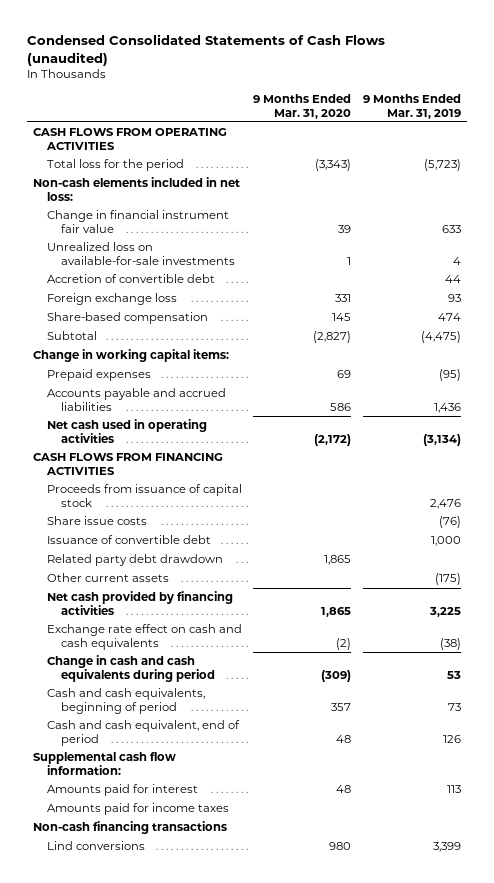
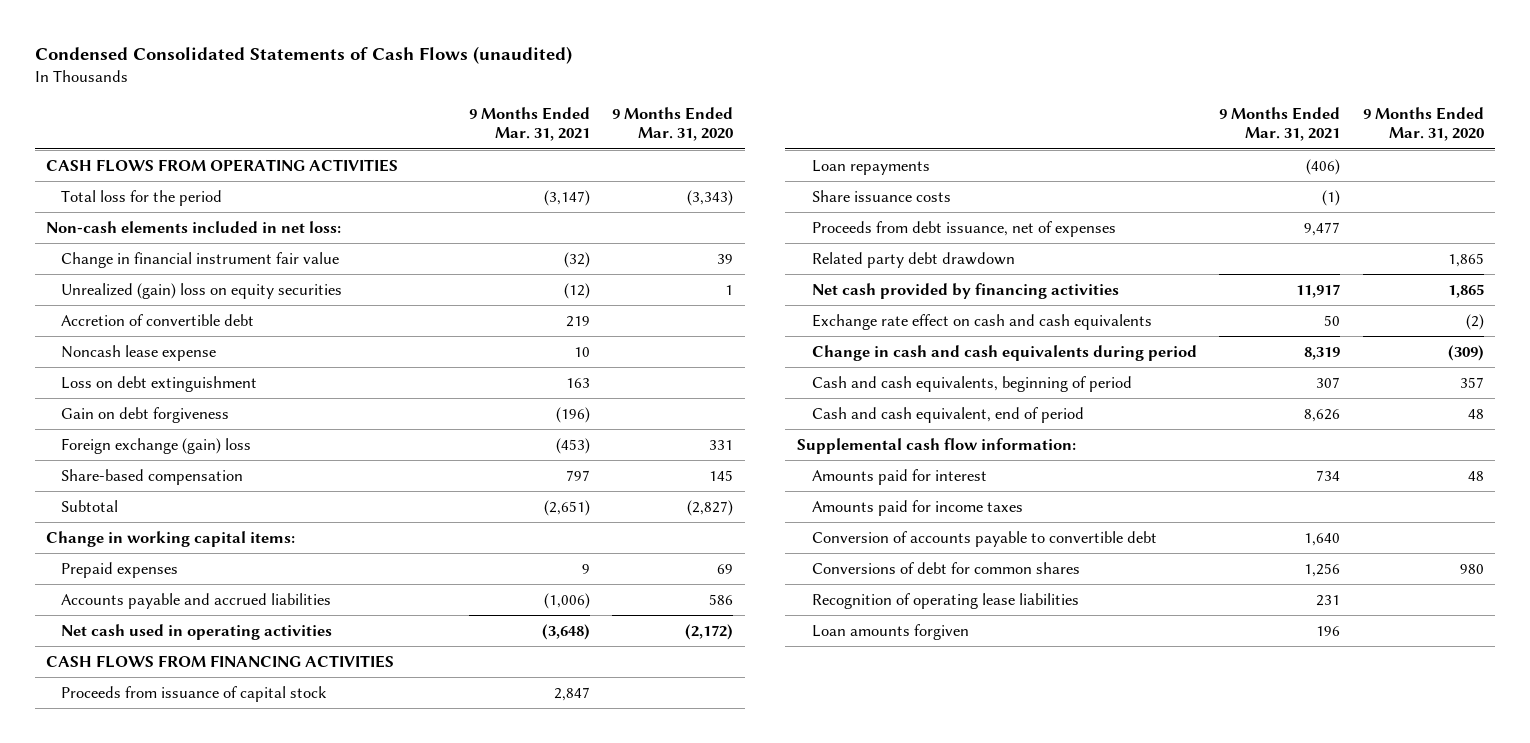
[362,93,461,119] 9 Months Ended Mar. 31, 2019 -> none
none -> [468,106,590,142] 9 Months Ended Mar. 31, 2021
[47,242,236,265] Unrealized loss on available-for-sale investments -> [61,282,343,299] Unrealized (gain) loss on equity securities
none -> [61,344,217,361] Noncash lease expense
none -> [61,375,258,392] Loss on debt extinguishment
none -> [61,406,230,423] Gain on debt forgiveness
[47,293,178,306] Foreign exchange loss -> [61,437,252,454] Foreign exchange (gain) loss
none -> [811,159,930,175] Loan repayments
[47,516,148,526] Share issue costs -> [811,189,951,202] Share issuance costs
[47,535,212,545] Issuance of convertible debt -> [811,220,1116,237] Proceeds from debt issuance, net of expenses
[47,573,170,583] Other current assets -> none
[32,821,227,835] Non-cash financing transactions -> none
[47,841,146,851] Lind conversions -> none
none -> [811,530,1157,547] Conversion of accounts payable to convertible debt
none -> [811,561,1080,574] Conversions of debt for common shares
none -> [811,592,1079,609] Recognition of operating lease liabilities
none -> [811,623,969,640] Loan amounts forgiven

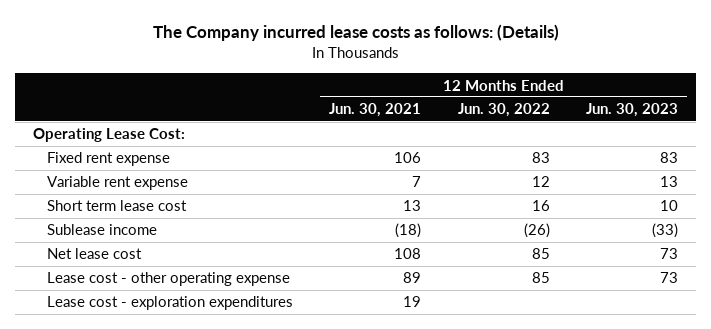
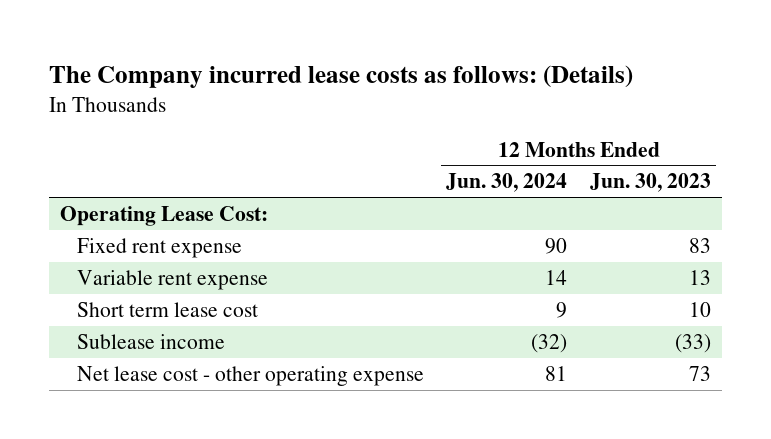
[329,103,422,118] Jun. 30, 2021 -> none
[457,103,550,118] Jun. 30, 2022 -> none
none -> [446,173,568,193] Jun. 30, 2024
[47,272,291,287] Lease cost - other operating expense -> none
[47,296,294,311] Lease cost - exploration expenditures -> none
[47,248,143,260] Net lease cost -> [77,366,425,387] Net lease cost - other operating expense

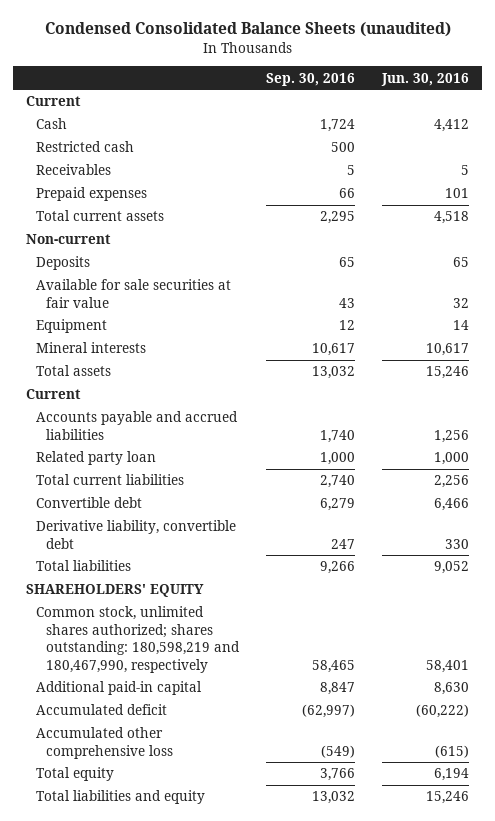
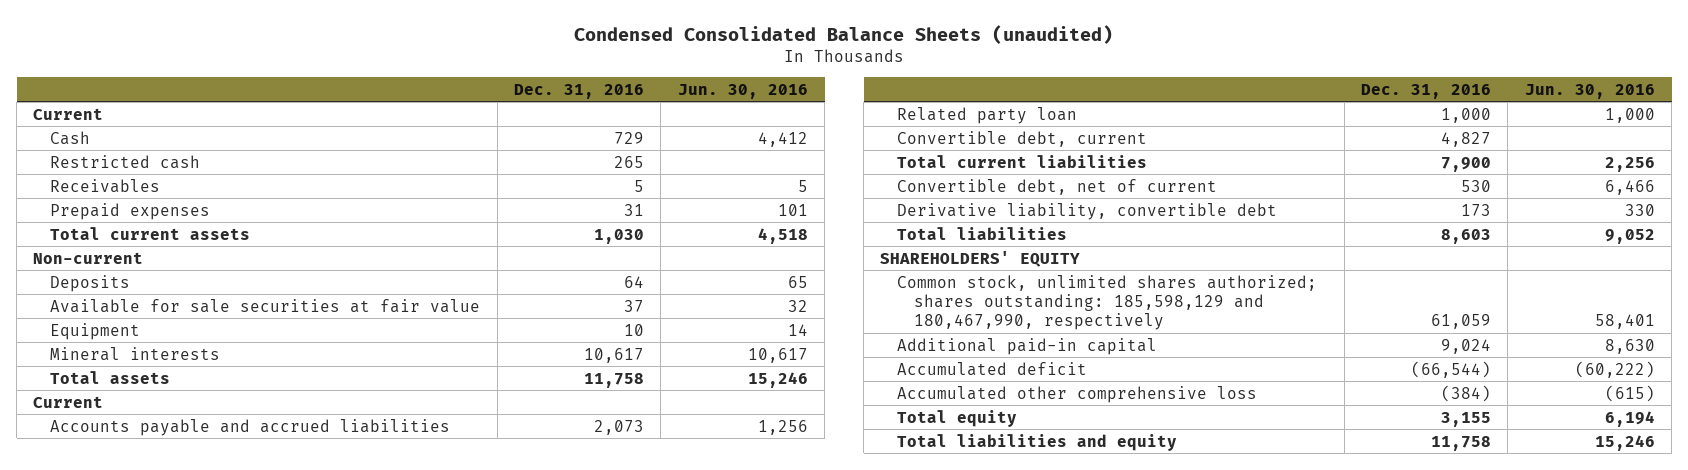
[265,72,355,86] Sep. 30, 2016 -> none
none -> [514,83,645,99] Dec. 31, 2016
none -> [897,130,1148,147] Convertible debt, current
[36,497,143,509] Convertible debt -> [897,178,1218,195] Convertible debt, net of current
[36,606,241,673] Common stock, unlimited shares authorized; shares outstanding: 180,598,219 and 180,467,990, respectively -> [897,274,1318,331] Common stock, unlimited shares authorized; shares outstanding: 185,598,129 and 180,467,990, respectively

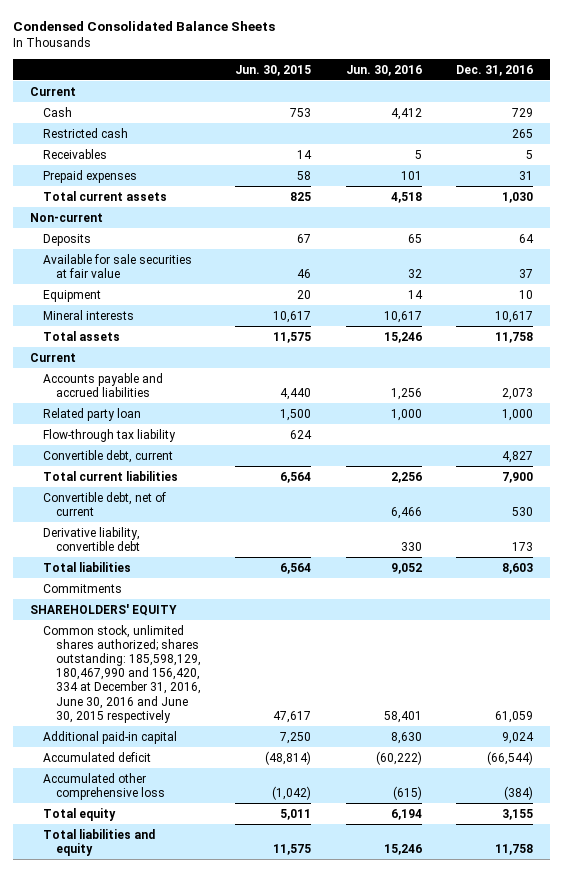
[574,24,1114,44] Condensed Consolidated Balance Sheets (unaudited) -> [12,21,275,32] Condensed Consolidated Balance Sheets
none -> [235,64,312,76] Jun. 30, 2015
none -> [42,428,176,442] Flow-through tax liability
none -> [42,583,122,593] Commitments
[897,274,1318,331] Common stock, unlimited shares authorized; shares outstanding: 185,598,129 and 180,467,990, respectively -> [42,624,201,723] Common stock, unlimited shares authorized; shares outstanding: 185,598,129, 180,467,990 and 156,420, 334 at December 31, 2016, June 30, 2016 and June 30, 2015 respectively

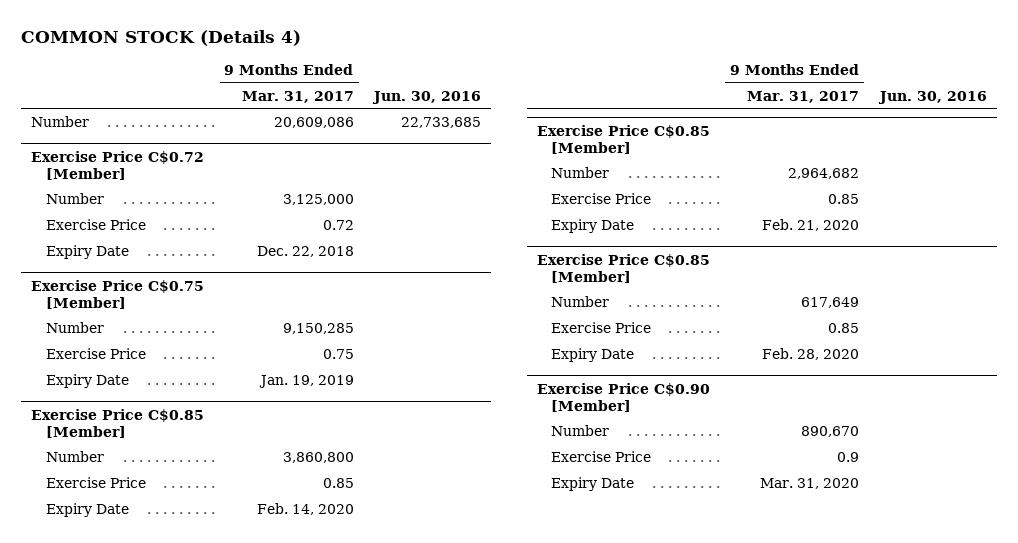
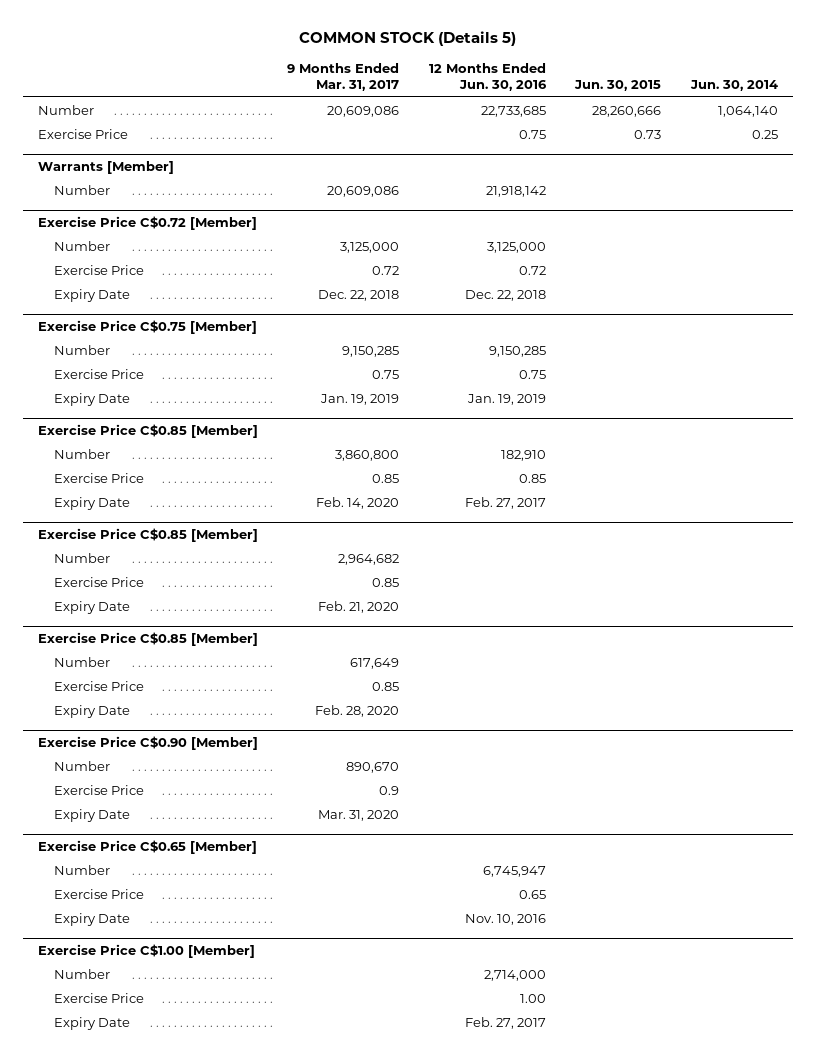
[21,30,302,47] COMMON STOCK (Details 4) -> [298,31,516,47] COMMON STOCK (Details 5)
[372,90,482,104] Jun. 30, 2016 -> none
none -> [428,62,547,92] 12 Months Ended Jun. 30, 2016
none -> [574,80,662,92] Jun. 30, 2015
none -> [689,80,778,92] Jun. 30, 2014
none -> [38,128,129,139] Exercise Price
none -> [38,160,175,174] Warrants [Member]
none -> [53,184,110,195] Number
none -> [38,839,258,854] Exercise Price C$0.65 [Member]
none -> [53,864,110,875] Number
none -> [53,888,144,899] Exercise Price
none -> [53,912,130,926] Expiry Date
none -> [38,943,256,958] Exercise Price C$1.00 [Member]
none -> [53,968,110,979] Number
none -> [53,992,144,1003] Exercise Price
none -> [53,1016,130,1030] Expiry Date

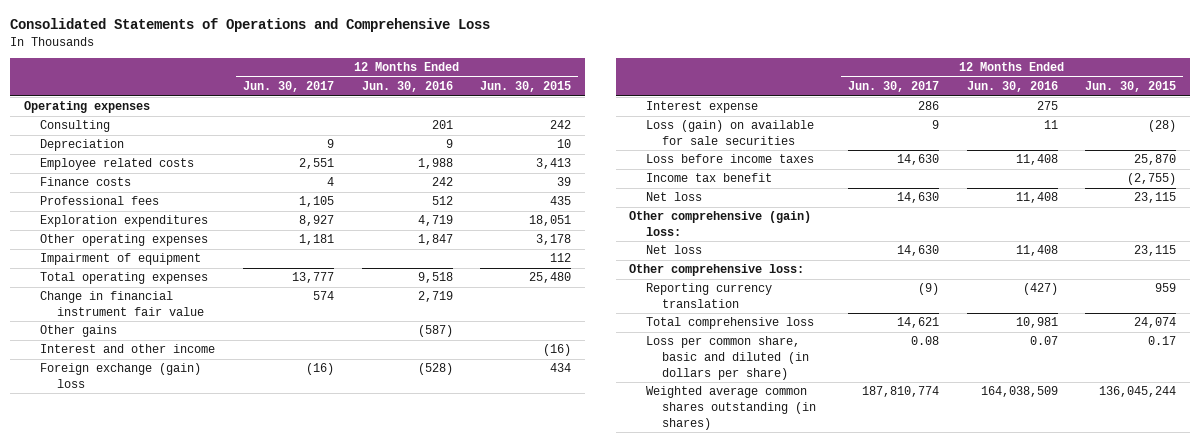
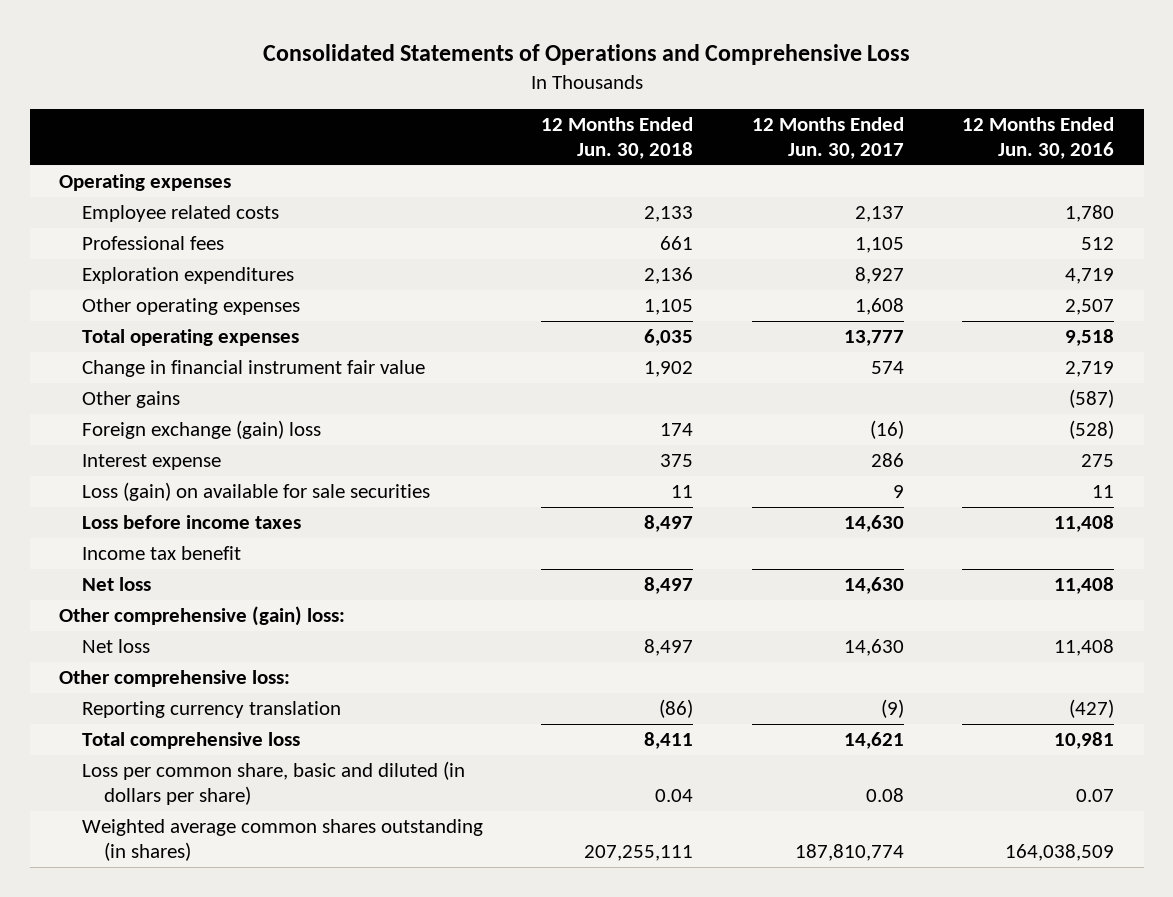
[480,81,572,93] Jun. 30, 2015 -> none
none -> [541,116,694,159] 12 Months Ended Jun. 30, 2018
[40,120,111,133] Consulting -> none
[40,139,125,152] Depreciation -> none
[40,177,132,187] Finance costs -> none
[299,158,335,170] 2,551 -> [854,205,904,222] 2,137
[417,158,453,170] 1,988 -> [1065,204,1115,222] 1,780
[40,253,202,266] Impairment of equipment -> none
[299,234,335,246] 1,181 -> [854,297,904,315] 1,608
[417,234,453,246] 1,847 -> [1065,298,1115,315] 2,507
[40,344,216,354] Interest and other income -> none

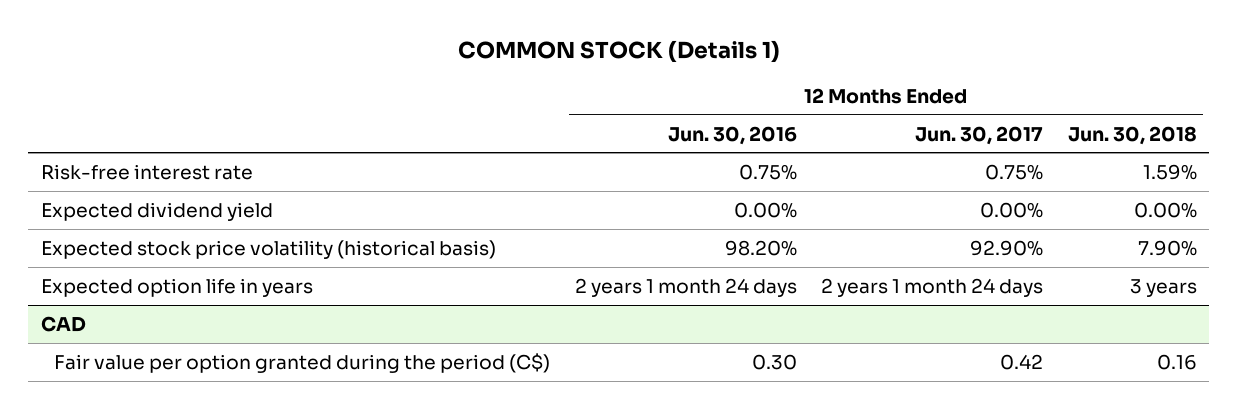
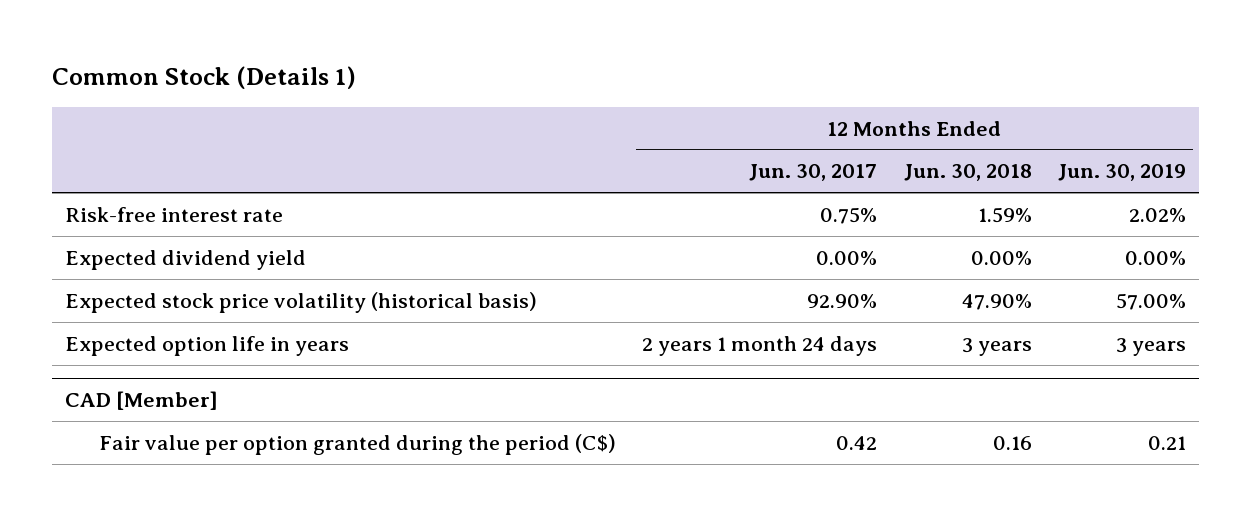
[457,40,780,64] COMMON STOCK (Details 1) -> [51,66,356,90] Common Stock (Details 1)
[667,125,797,145] Jun. 30, 2016 -> none
none -> [1058,164,1187,182] Jun. 30, 2019
[1137,239,1197,256] 7.90% -> [961,293,1032,310] 47.90%
[40,315,86,332] CAD -> [64,391,218,411] CAD [Member]

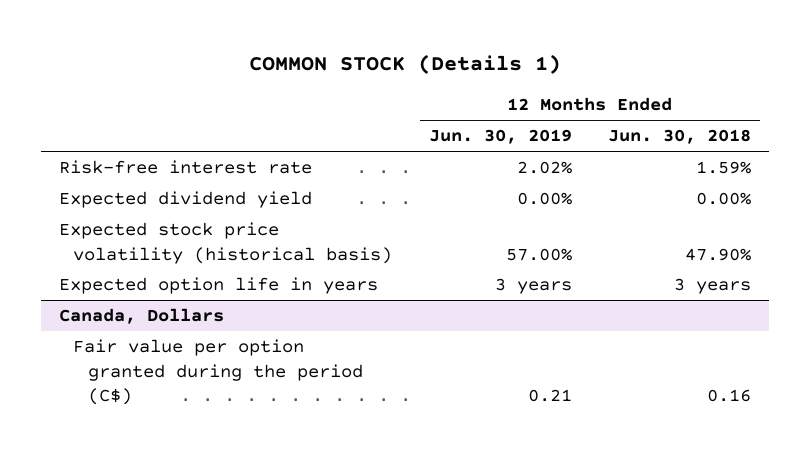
[51,66,356,90] Common Stock (Details 1) -> [248,54,561,75] COMMON STOCK (Details 1)
[749,164,878,182] Jun. 30, 2017 -> none
[64,391,218,411] CAD [Member] -> [59,308,225,325] Canada, Dollars

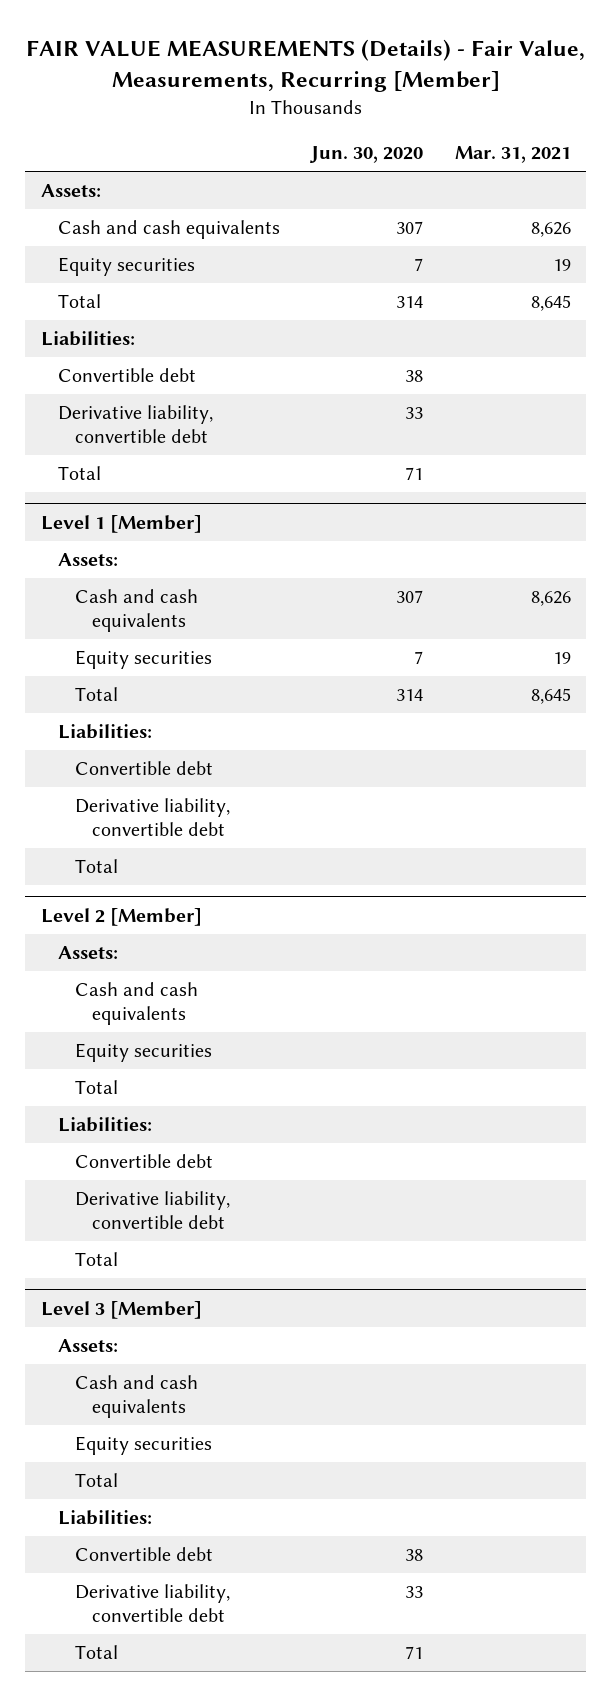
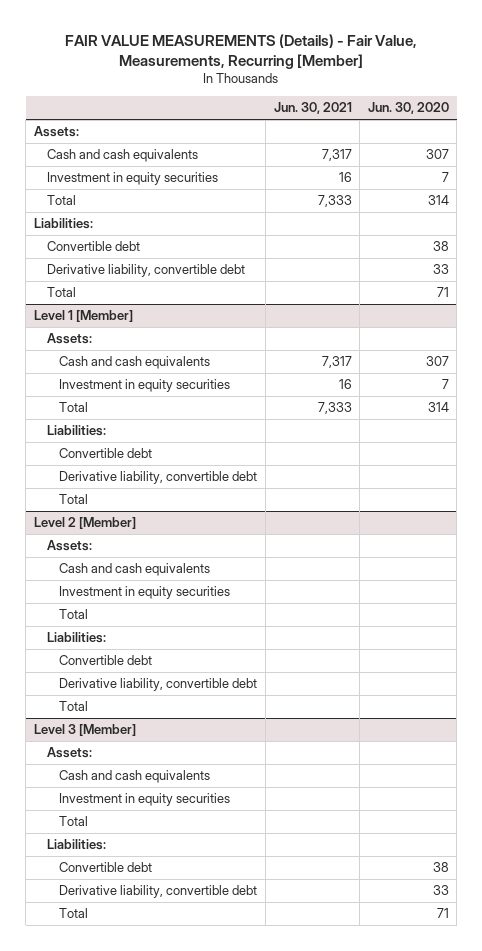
[454,146,571,164] Mar. 31, 2021 -> none
none -> [273,102,352,115] Jun. 30, 2021
[57,256,195,276] Equity securities -> [46,172,218,186] Investment in equity securities
[74,649,212,669] Equity securities -> [59,379,231,393] Investment in equity securities
[74,1042,212,1062] Equity securities -> [59,586,231,600] Investment in equity securities
[74,1435,212,1455] Equity securities -> [59,793,231,807] Investment in equity securities

